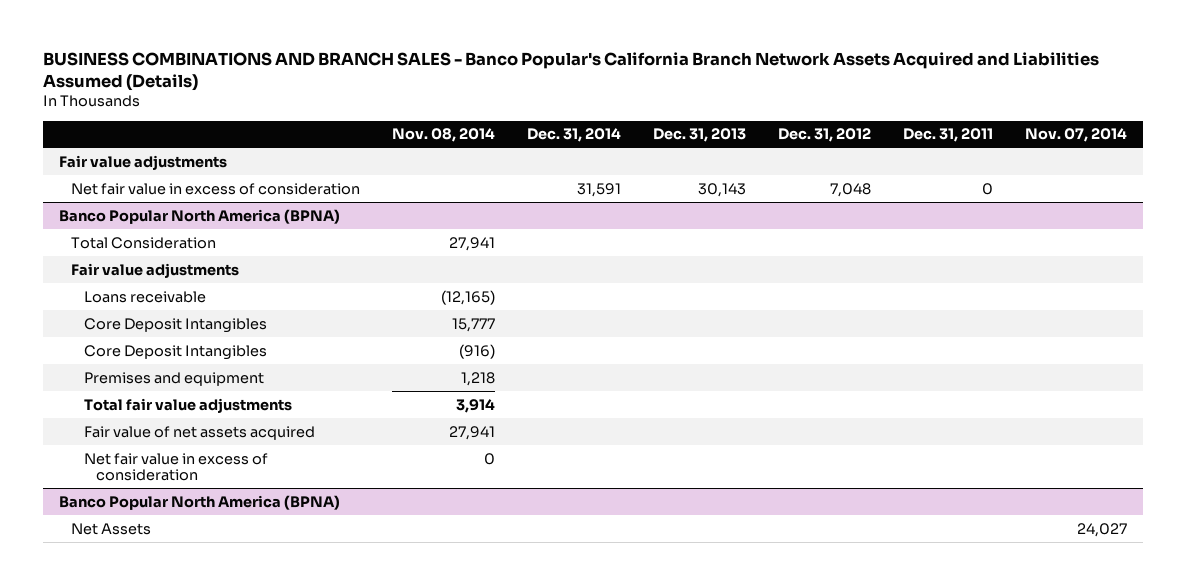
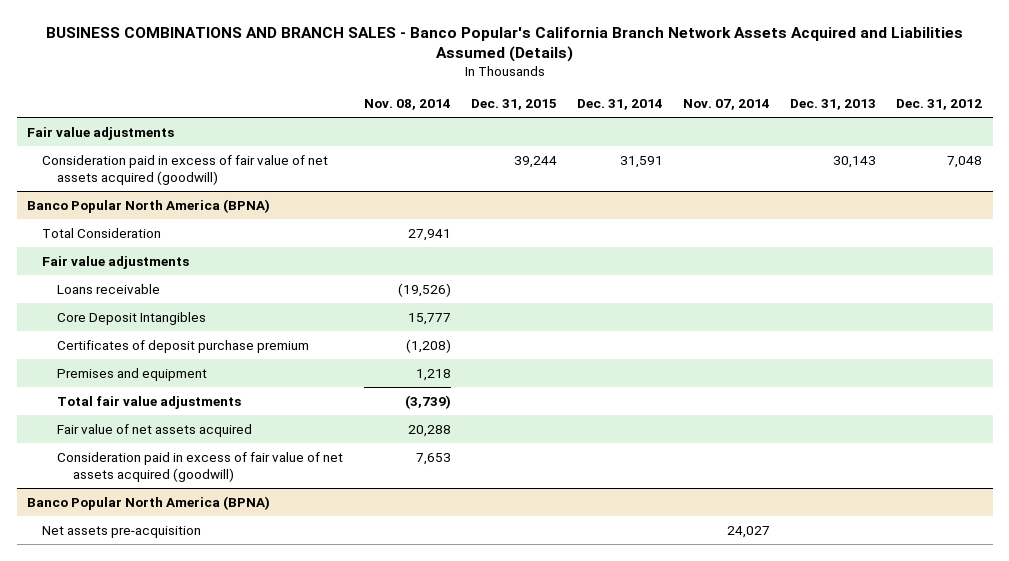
[903,128,994,143] Dec. 31, 2011 -> none
none -> [470,99,557,111] Dec. 31, 2015
[71,182,361,195] Net fair value in excess of consideration -> [42,154,329,185] Consideration paid in excess of fair value of net assets acquired (goodwill)
[441,289,496,305] (12,165) -> [397,282,451,297] (19,526)
[83,344,267,360] Core Deposit Intangibles -> none
none -> [57,339,310,353] Certificates of deposit purchase premium
[456,398,496,413] 3,914 -> [404,394,451,409] (3,739)
[449,425,496,440] 27,941 -> [407,424,451,437] 20,288
[83,452,268,482] Net fair value in excess of consideration -> [57,451,344,482] Consideration paid in excess of fair value of net assets acquired (goodwill)
[484,452,496,465] 0 -> [415,452,451,465] 7,653
[71,522,152,535] Net Assets -> [42,525,202,538] Net assets pre-acquisition

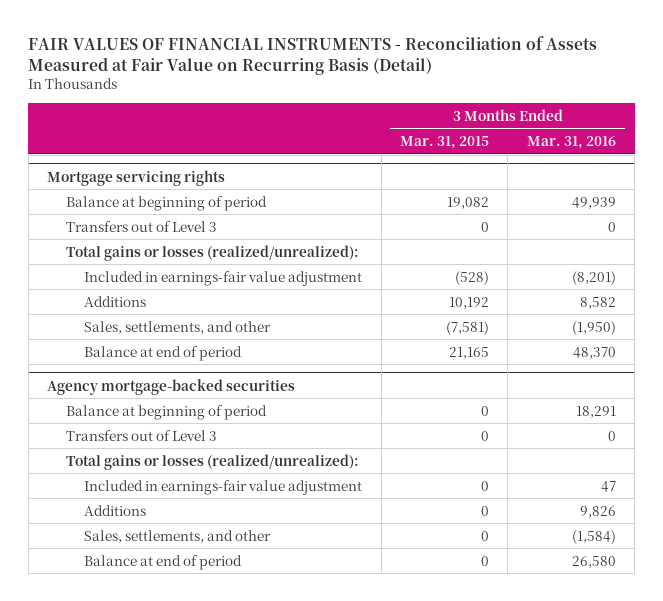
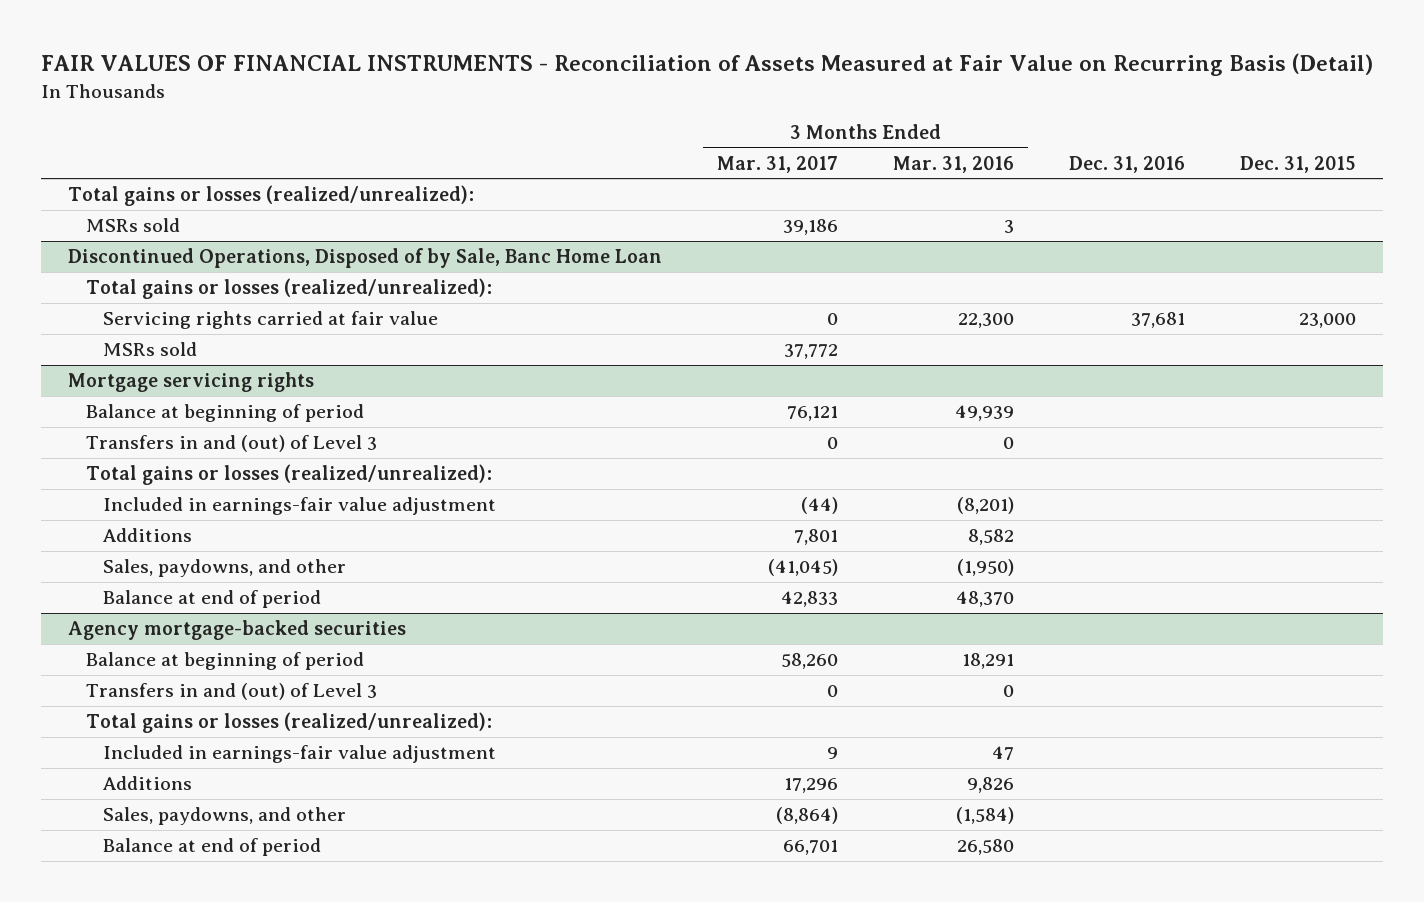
[399,136,489,150] Mar. 31, 2015 -> none
none -> [717,155,839,173] Mar. 31, 2017
none -> [1068,155,1185,173] Dec. 31, 2016
none -> [1239,155,1356,173] Dec. 31, 2015
none -> [68,185,475,207] Total gains or losses (realized/unrealized):
none -> [85,218,180,233] MSRs sold
none -> [68,248,663,269] Discontinued Operations, Disposed of by Sale, Banc Home Loan
none -> [85,278,492,300] Total gains or losses (realized/unrealized):
none -> [103,311,439,330] Servicing rights carried at fair value
none -> [103,342,198,357] MSRs sold
[65,220,217,232] Transfers out of Level 3 -> [85,435,377,453] Transfers in and (out) of Level 3
[84,320,272,334] Sales, settlements, and other -> [103,559,347,578] Sales, paydowns, and other
[65,429,217,441] Transfers out of Level 3 -> [85,683,377,701] Transfers in and (out) of Level 3
[84,529,272,543] Sales, settlements, and other -> [103,807,347,826] Sales, paydowns, and other

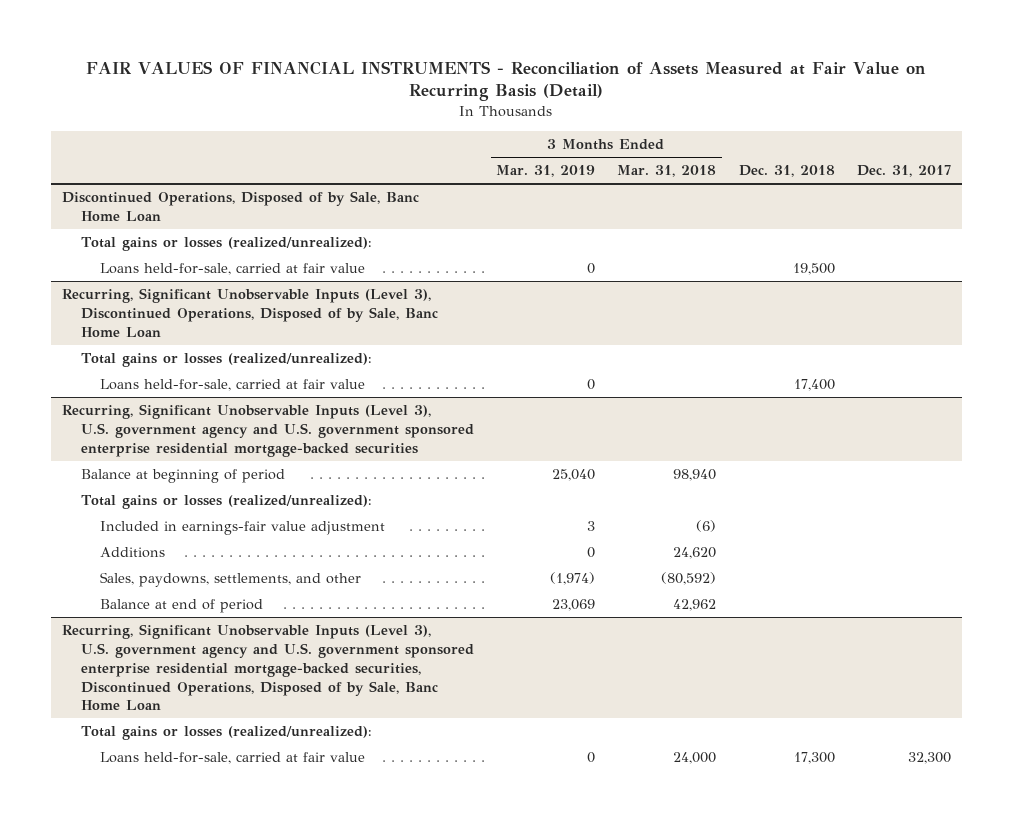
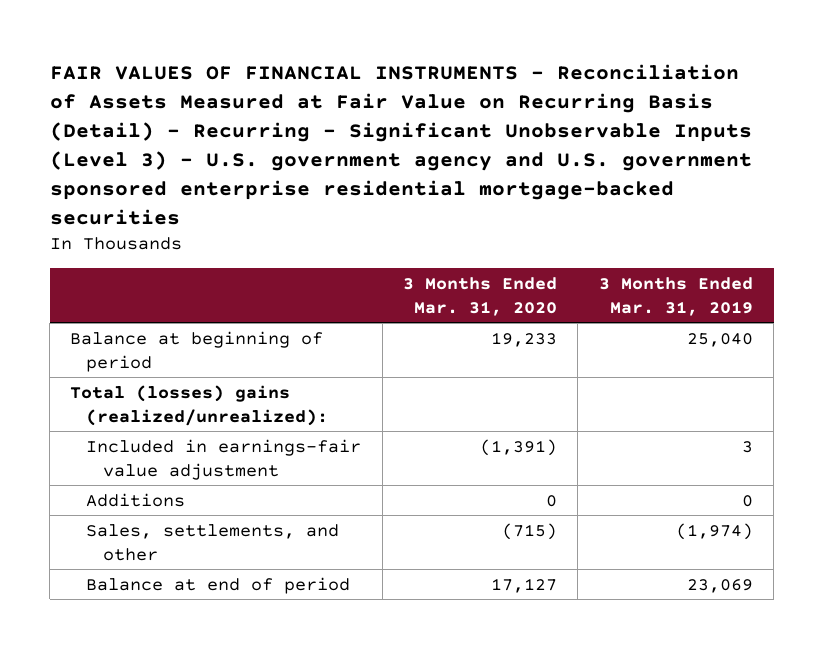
[86,60,927,102] FAIR VALUES OF FINANCIAL INSTRUMENTS - Reconciliation of Assets Measured at Fair Value on Recurring Basis (Detail) -> [49,63,752,226] FAIR VALUES OF FINANCIAL INSTRUMENTS - Reconciliation of Assets Measured at Fair Value on Recurring Basis (Detail) - Recurring - Significant Unobservable Inputs (Level 3) - U.S. government agency and U.S. government sponsored enterprise residential mortgage-backed securities
[617,165,717,178] Mar. 31, 2018 -> none
[738,165,835,178] Dec. 31, 2018 -> none
[856,165,951,178] Dec. 31, 2017 -> none
none -> [403,276,558,316] 3 Months Ended Mar. 31, 2020
[61,191,419,221] Discontinued Operations, Disposed of by Sale, Banc Home Loan -> none
[80,237,372,252] Total gains or losses (realized/unrealized): -> none
[100,263,366,276] Loans held-for-sale, carried at fair value -> none
[61,288,438,337] Recurring, Significant Unobservable Inputs (Level 3), Discontinued Operations, Disposed of by Sale, Banc Home Loan -> none
[80,353,372,368] Total gains or losses (realized/unrealized): -> none
[100,379,366,392] Loans held-for-sale, carried at fair value -> none
[61,404,474,457] Recurring, Significant Unobservable Inputs (Level 3), U.S. government agency and U.S. government sponsored enterprise residential mortgage-backed securities -> none
[80,495,372,510] Total gains or losses (realized/unrealized): -> [70,384,329,426] Total (losses) gains (realized/unrealized):
[100,572,362,588] Sales, paydowns, settlements, and other -> [86,523,340,561] Sales, settlements, and other
[61,624,474,711] Recurring, Significant Unobservable Inputs (Level 3), U.S. government agency and U.S. government sponsored enterprise residential mortgage-backed securities, Discontinued Operations, Disposed of by Sale, Banc Home Loan -> none
[80,726,372,741] Total gains or losses (realized/unrealized): -> none
[100,752,366,765] Loans held-for-sale, carried at fair value -> none

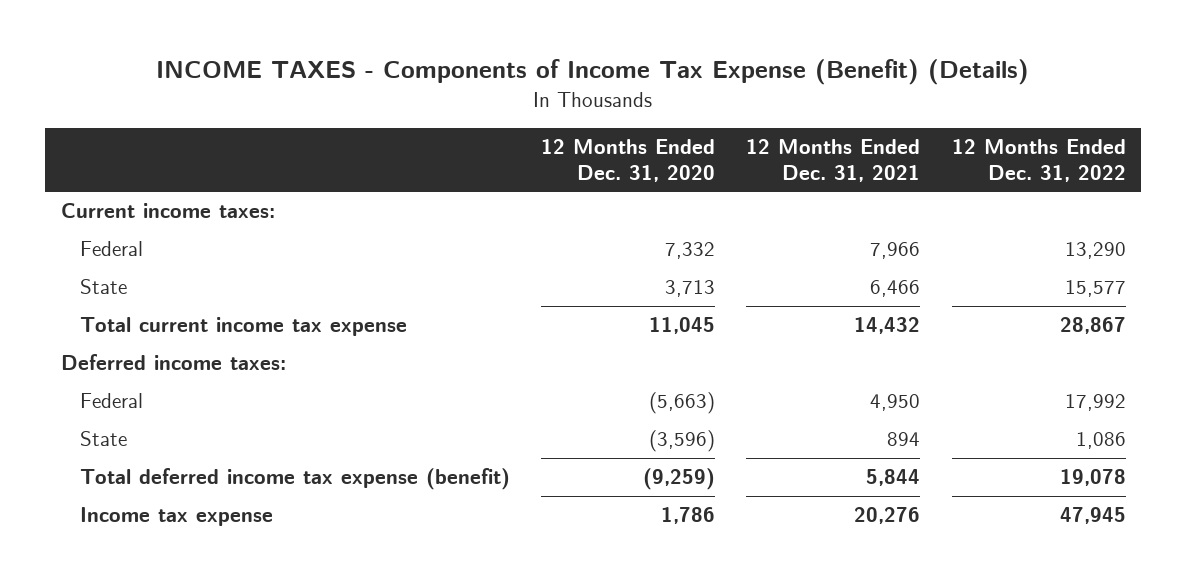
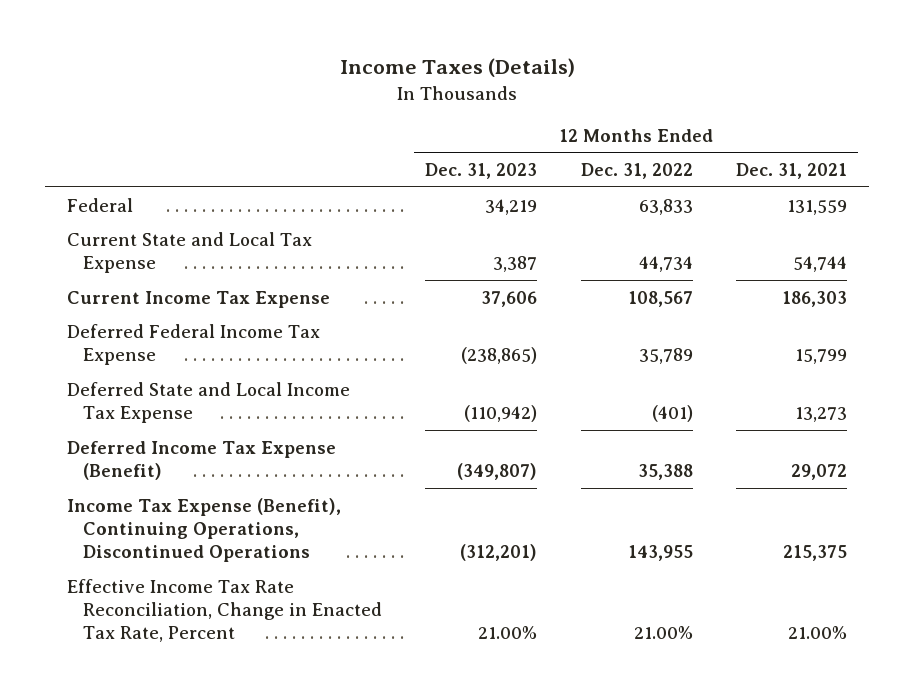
[156,59,1030,86] INCOME TAXES - Components of Income Tax Expense (Benefit) (Details) -> [340,58,576,78] Income Taxes (Details)
[540,139,715,182] 12 Months Ended Dec. 31, 2020 -> none
none -> [425,163,538,180] Dec. 31, 2023
[60,203,275,219] Current income taxes: -> none
[79,279,127,295] State -> none
[60,354,286,371] Deferred income taxes: -> none
[79,431,127,447] State -> none
[79,507,273,527] Income tax expense -> none
[870,242,921,260] 7,966 -> [787,199,848,215] 131,559
[1064,242,1126,260] 13,290 -> [638,198,693,215] 63,833
none -> [67,231,313,273] Current State and Local Tax Expense
[79,317,407,337] Total current income tax expense -> [67,290,331,308] Current Income Tax Expense
[854,317,921,335] 14,432 -> [782,290,848,307] 186,303
[1059,317,1126,335] 28,867 -> [627,290,693,307] 108,567
[79,393,143,409] Federal -> [67,323,321,365] Deferred Federal Income Tax Expense
[870,394,921,412] 4,950 -> [795,348,848,364] 15,799
[1064,394,1126,412] 17,992 -> [638,347,693,364] 35,789
none -> [67,381,351,423] Deferred State and Local Income Tax Expense
[79,468,510,491] Total deferred income tax expense (benefit) -> [67,440,337,480] Deferred Income Tax Expense (Benefit)
[866,469,921,487] 5,844 -> [791,463,848,480] 29,072
[1059,469,1126,487] 19,078 -> [637,463,693,480] 35,388
none -> [67,497,342,563] Income Tax Expense (Benefit), Continuing Operations, Discontinued Operations
none -> [67,578,382,643] Effective Income Tax Rate Reconciliation, Change in Enacted Tax Rate, Percent

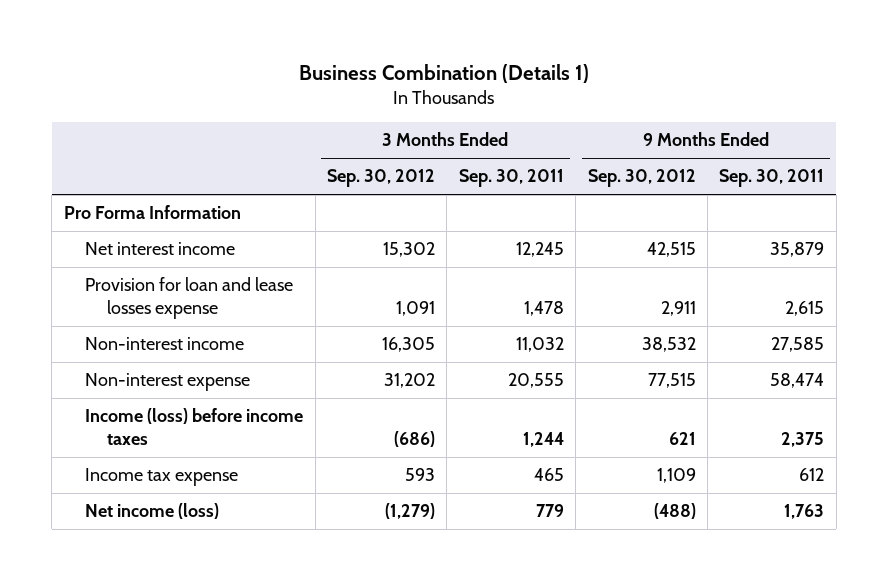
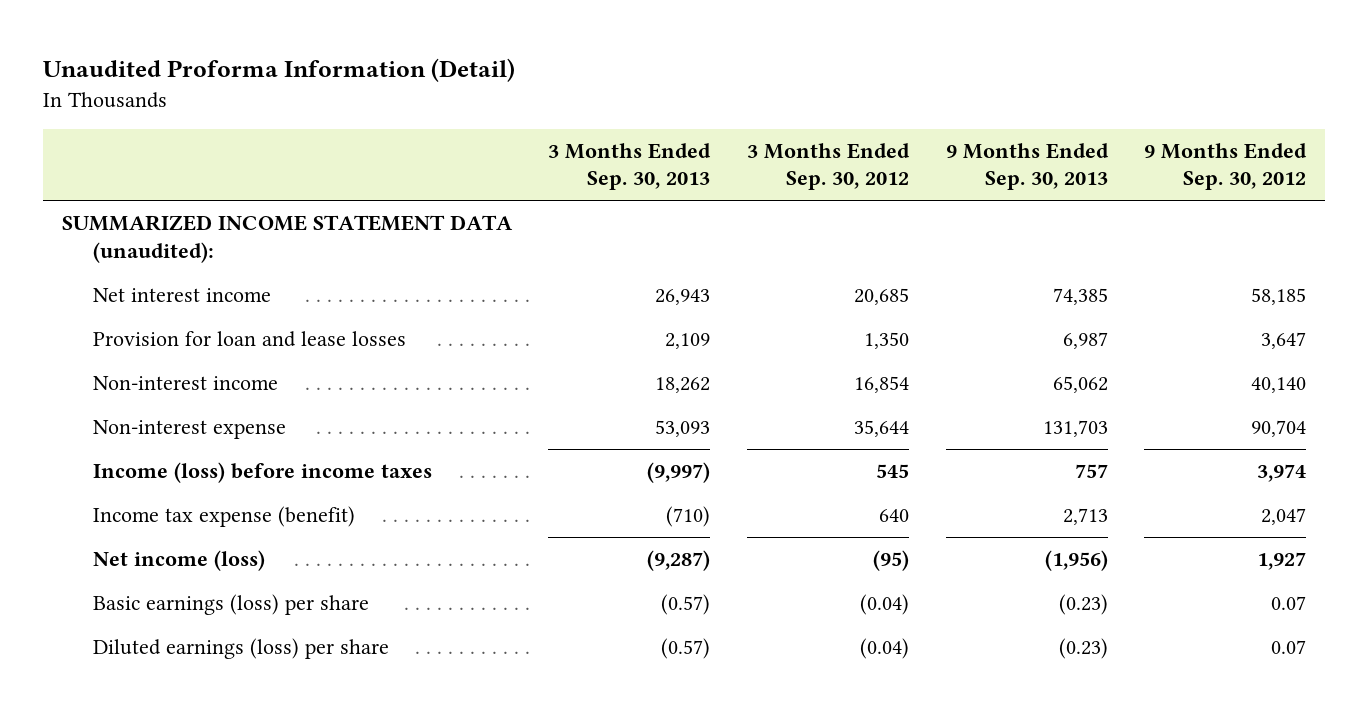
[298,63,589,83] Business Combination (Details 1) -> [43,58,516,83] Unaudited Proforma Information (Detail)
[458,169,564,188] Sep. 30, 2011 -> none
[719,169,825,188] Sep. 30, 2011 -> none
none -> [548,142,712,191] 3 Months Ended Sep. 30, 2013
none -> [945,142,1109,191] 9 Months Ended Sep. 30, 2013
[63,205,241,220] Pro Forma Information -> [61,215,513,263] SUMMARIZED INCOME STATEMENT DATA (unaudited):
[383,242,436,258] 15,302 -> [853,288,909,306] 20,685
[646,242,696,258] 42,515 -> [1251,288,1307,306] 58,185
[85,277,294,320] Provision for loan and lease losses expense -> [93,331,407,348] Provision for loan and lease losses
[396,301,436,317] 1,091 -> [863,332,909,350] 1,350
[660,301,696,317] 2,911 -> [1261,332,1307,350] 3,647
[382,337,436,353] 16,305 -> [853,376,909,394] 16,854
[641,337,696,353] 38,532 -> [1251,377,1307,394] 40,140
[384,373,436,389] 31,202 -> [853,420,909,438] 35,644
[647,373,696,389] 77,515 -> [1251,420,1307,438] 90,704
[394,431,436,448] (686) -> [875,464,909,479] 545
[668,432,696,446] 621 -> [1257,464,1307,483] 3,974
[85,468,239,487] Income tax expense -> [93,506,356,528] Income tax expense (benefit)
[405,468,436,482] 593 -> [878,509,909,523] 640
[656,468,696,484] 1,109 -> [1261,508,1307,526] 2,047
[385,503,436,520] (1,279) -> [872,550,909,572] (95)
[653,503,696,520] (488) -> [1257,552,1307,571] 1,927
none -> [93,594,370,616] Basic earnings (loss) per share
none -> [93,638,390,660] Diluted earnings (loss) per share

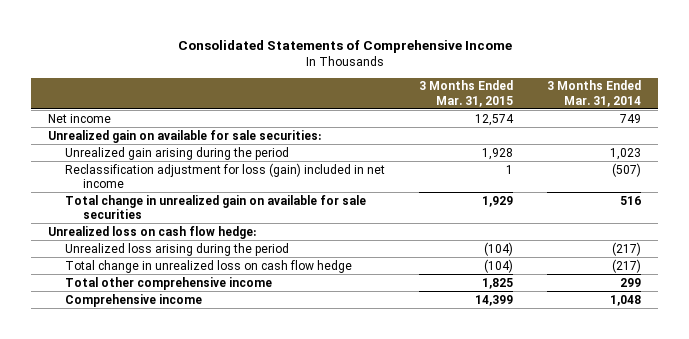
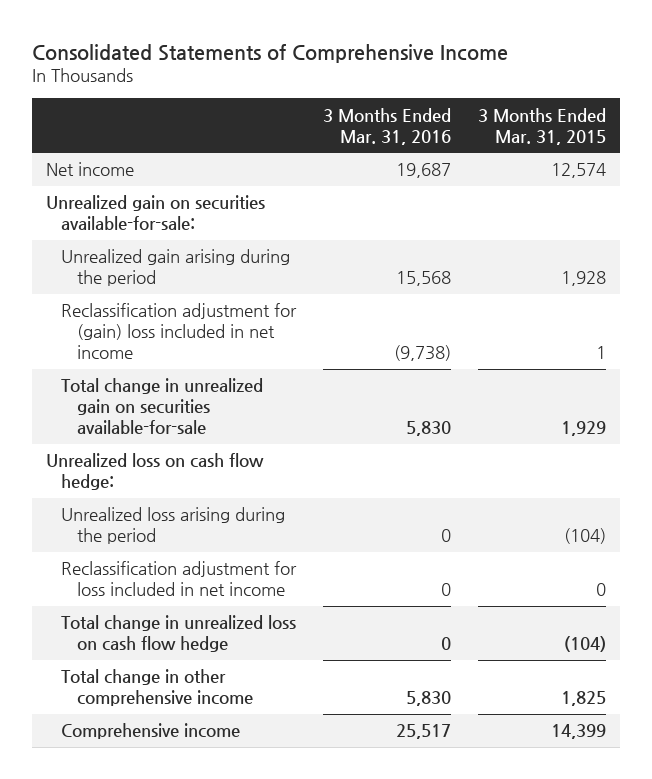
[547,80,642,107] 3 Months Ended Mar. 31, 2014 -> none
none -> [323,107,452,145] 3 Months Ended Mar. 31, 2016
[48,129,322,143] Unrealized gain on available for sale securities: -> [45,195,265,231] Unrealized gain on securities available-for-sale:
[65,162,386,188] Reclassification adjustment for loss (gain) included in net income -> [61,303,298,360] Reclassification adjustment for (gain) loss included in net income
[65,194,367,219] Total change in unrealized gain on available for sale securities -> [61,378,264,435] Total change in unrealized gain on securities available-for-sale
none -> [61,561,298,597] Reclassification adjustment for loss included in net income
[65,276,273,290] Total other comprehensive income -> [61,669,253,707] Total change in other comprehensive income

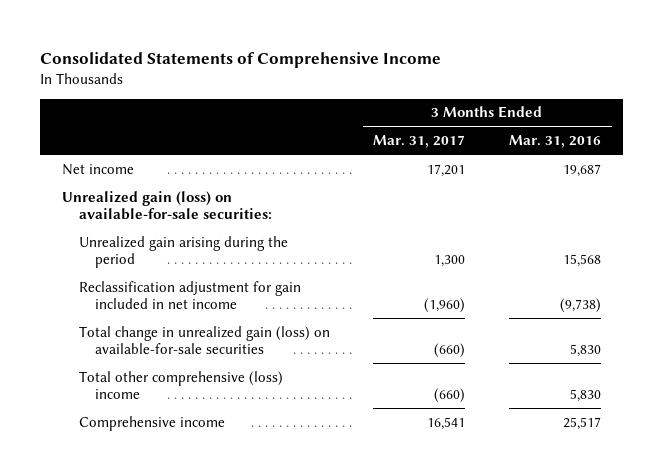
[478,107,607,145] 3 Months Ended Mar. 31, 2015 -> none
none -> [373,135,466,149] Mar. 31, 2017
[45,195,265,231] Unrealized gain on securities available-for-sale: -> [62,190,272,220] Unrealized gain (loss) on available-for-sale securities:
[45,453,264,491] Unrealized loss on cash flow hedge: -> none
[61,507,286,545] Unrealized loss arising during the period -> none
[61,561,298,597] Reclassification adjustment for loss included in net income -> none
[61,615,297,653] Total change in unrealized loss on cash flow hedge -> none
[61,303,298,360] Reclassification adjustment for (gain) loss included in net income -> [78,280,301,309] Reclassification adjustment for gain included in net income
[61,378,264,435] Total change in unrealized gain on securities available-for-sale -> [78,325,330,354] Total change in unrealized gain (loss) on available-for-sale securities
[61,669,253,707] Total change in other comprehensive income -> [78,370,283,399] Total other comprehensive (loss) income

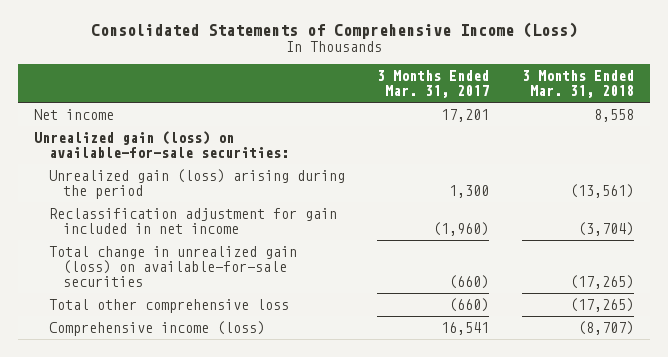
[40,51,442,68] Consolidated Statements of Comprehensive Income -> [90,22,577,40] Consolidated Statements of Comprehensive Income (Loss)
[509,135,602,149] Mar. 31, 2016 -> none
none -> [521,70,634,98] 3 Months Ended Mar. 31, 2018
[78,235,288,268] Unrealized gain arising during the period -> [48,169,345,200] Unrealized gain (loss) arising during the period
[78,370,283,399] Total other comprehensive (loss) income -> [48,299,289,314] Total other comprehensive loss
[78,415,225,431] Comprehensive income -> [48,321,265,337] Comprehensive income (loss)

